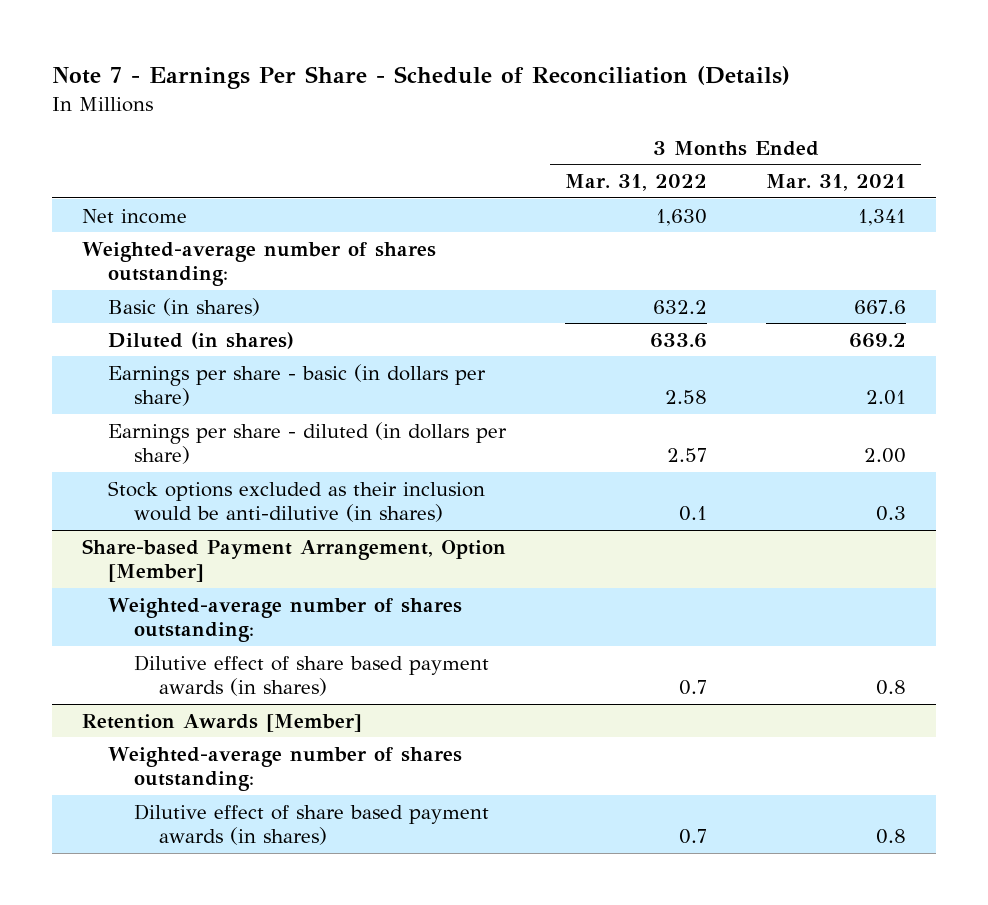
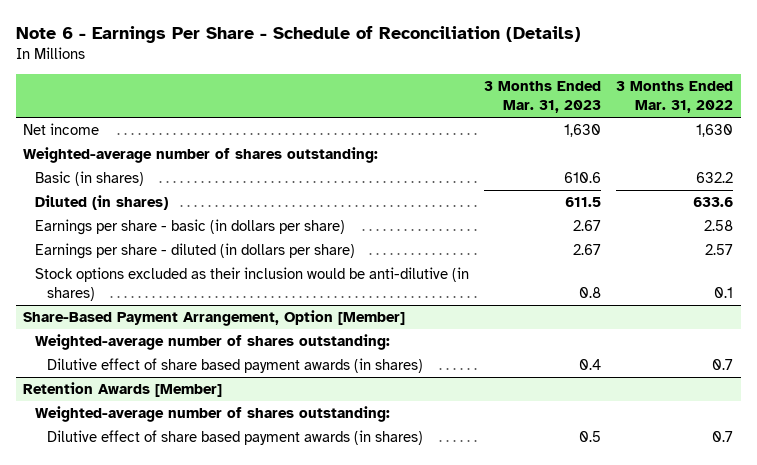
[51,66,790,90] Note 7 - Earnings Per Share - Schedule of Reconciliation (Details) -> [15,26,581,44] Note 6 - Earnings Per Share - Schedule of Reconciliation (Details)
[766,174,907,192] Mar. 31, 2021 -> none
none -> [484,81,602,114] 3 Months Ended Mar. 31, 2023
[81,538,506,583] Share-based Payment Arrangement, Option [Member] -> [23,310,406,327] Share-Based Payment Arrangement, Option [Member]

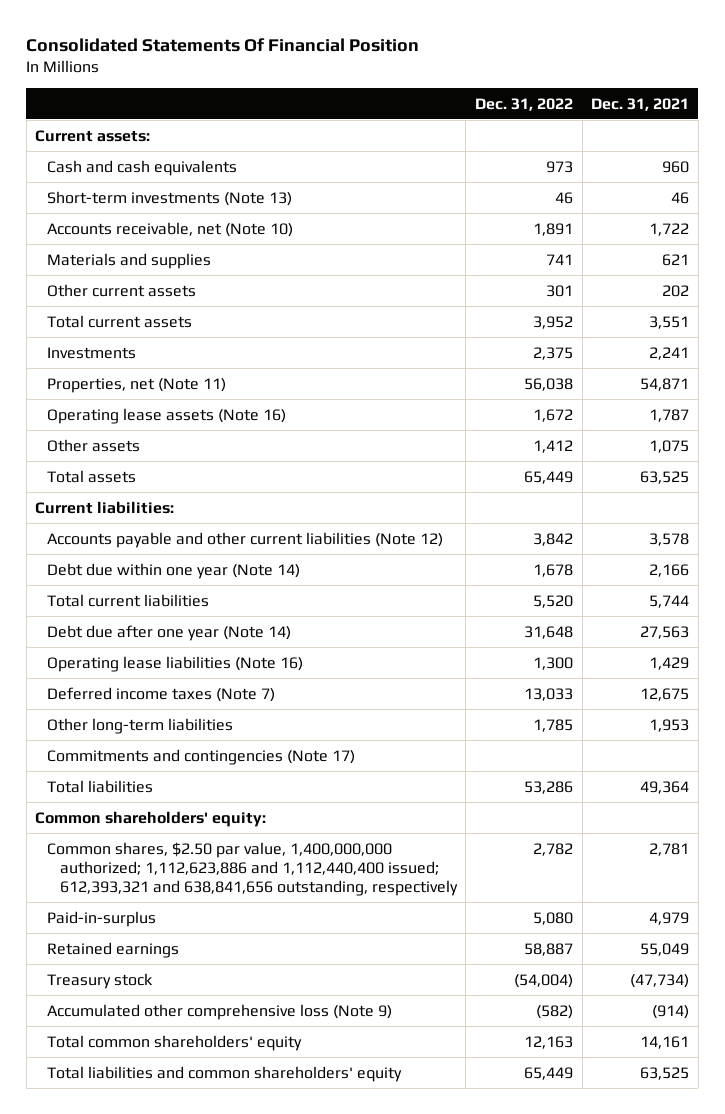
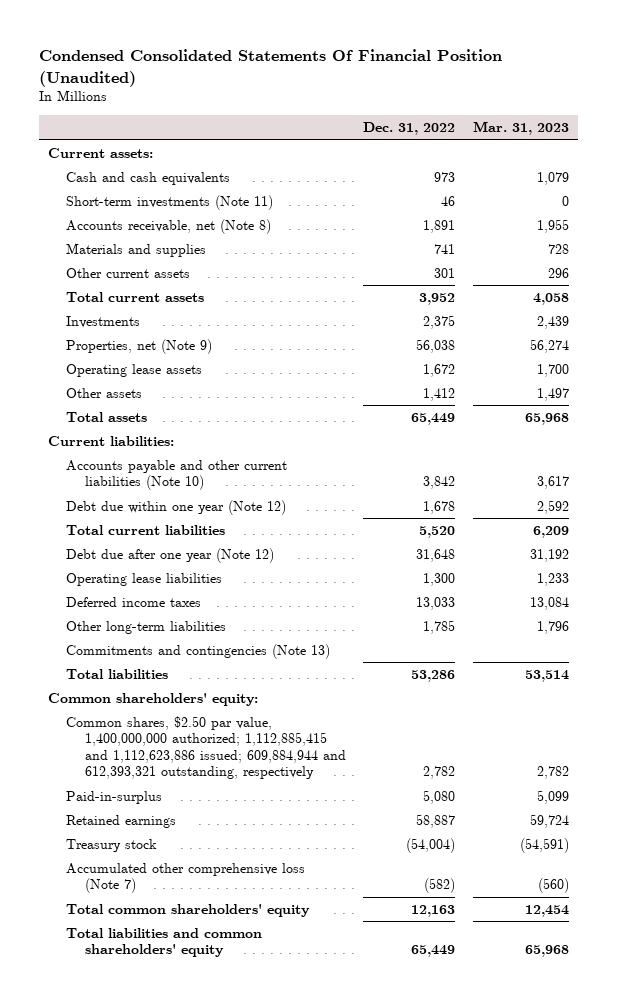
[26,37,420,52] Consolidated Statements Of Financial Position -> [39,48,503,87] Condensed Consolidated Statements Of Financial Position (Unaudited)
[591,97,690,111] Dec. 31, 2021 -> none
none -> [473,121,570,136] Mar. 31, 2023
[47,190,293,206] Short-term investments (Note 13) -> [66,195,274,211] Short-term investments (Note 11)
[47,221,294,237] Accounts receivable, net (Note 10) -> [66,219,272,235] Accounts receivable, net (Note 8)
[47,377,227,393] Properties, net (Note 11) -> [66,339,213,355] Properties, net (Note 9)
[47,407,287,424] Operating lease assets (Note 16) -> [66,364,203,378] Operating lease assets
[47,531,444,548] Accounts payable and other current liabilities (Note 12) -> [66,460,288,491] Accounts payable and other current liabilities (Note 10)
[47,562,301,579] Debt due within one year (Note 14) -> [66,500,287,516] Debt due within one year (Note 12)
[47,624,292,641] Debt due after one year (Note 14) -> [66,548,275,564] Debt due after one year (Note 12)
[47,655,304,672] Operating lease liabilities (Note 16) -> [66,573,223,587] Operating lease liabilities
[47,686,276,702] Deferred income taxes (Note 7) -> [66,597,202,608] Deferred income taxes
[47,748,356,765] Commitments and contingencies (Note 17) -> [66,644,331,660] Commitments and contingencies (Note 13)
[47,841,458,896] Common shares, $2.50 par value, 1,400,000,000 authorized; 1,112,623,886 and 1,112,440,400 issued; 612,393,321 and 638,841,656 outstanding, respectively -> [66,716,346,780] Common shares, $2.50 par value, 1,400,000,000 authorized; 1,112,885,415 and 1,112,623,886 issued; 609,884,944 and 612,393,321 outstanding, respectively
[47,1003,393,1020] Accumulated other comprehensive loss (Note 9) -> [66,863,306,894] Accumulated other comprehensive loss (Note 7)

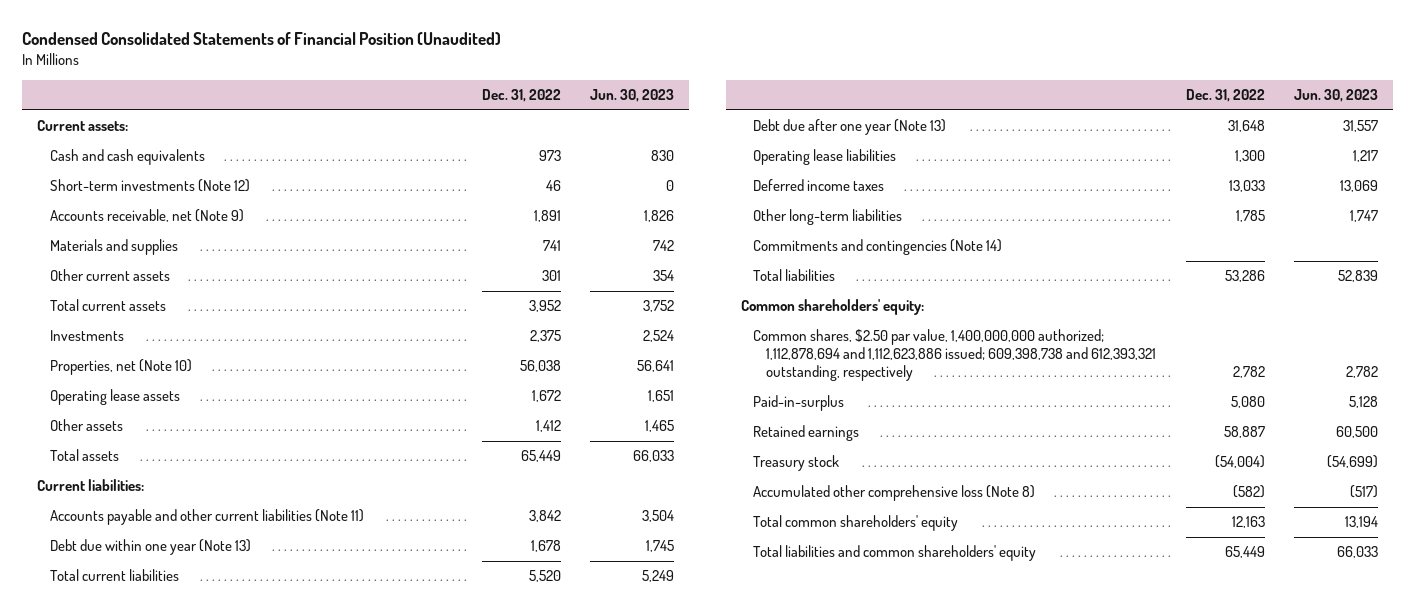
[39,48,503,87] Condensed Consolidated Statements Of Financial Position (Unaudited) -> [22,32,502,46] Condensed Consolidated Statements of Financial Position (Unaudited)
[473,121,570,136] Mar. 31, 2023 -> none
none -> [590,89,675,103] Jun. 30, 2023
[66,195,274,211] Short-term investments (Note 11) -> [49,179,250,193] Short-term investments (Note 12)
[66,219,272,235] Accounts receivable, net (Note 8) -> [49,209,244,223] Accounts receivable, net (Note 9)
[66,339,213,355] Properties, net (Note 9) -> [49,359,192,376] Properties, net (Note 10)
[66,460,288,491] Accounts payable and other current liabilities (Note 10) -> [49,509,364,526] Accounts payable and other current liabilities (Note 11)
[66,500,287,516] Debt due within one year (Note 12) -> [49,539,251,556] Debt due within one year (Note 13)
[66,548,275,564] Debt due after one year (Note 12) -> [753,119,947,136] Debt due after one year (Note 13)
[66,644,331,660] Commitments and contingencies (Note 13) -> [753,239,1003,256] Commitments and contingencies (Note 14)
[66,716,346,780] Common shares, $2.50 par value, 1,400,000,000 authorized; 1,112,885,415 and 1,112,623,886 issued; 609,884,944 and 612,393,321 outstanding, respectively -> [753,329,1157,382] Common shares, $2.50 par value, 1,400,000,000 authorized; 1,112,878,694 and 1,112,623,886 issued; 609,398,738 and 612,393,321 outstanding, respectively
[66,863,306,894] Accumulated other comprehensive loss (Note 7) -> [753,485,1036,502] Accumulated other comprehensive loss (Note 8)

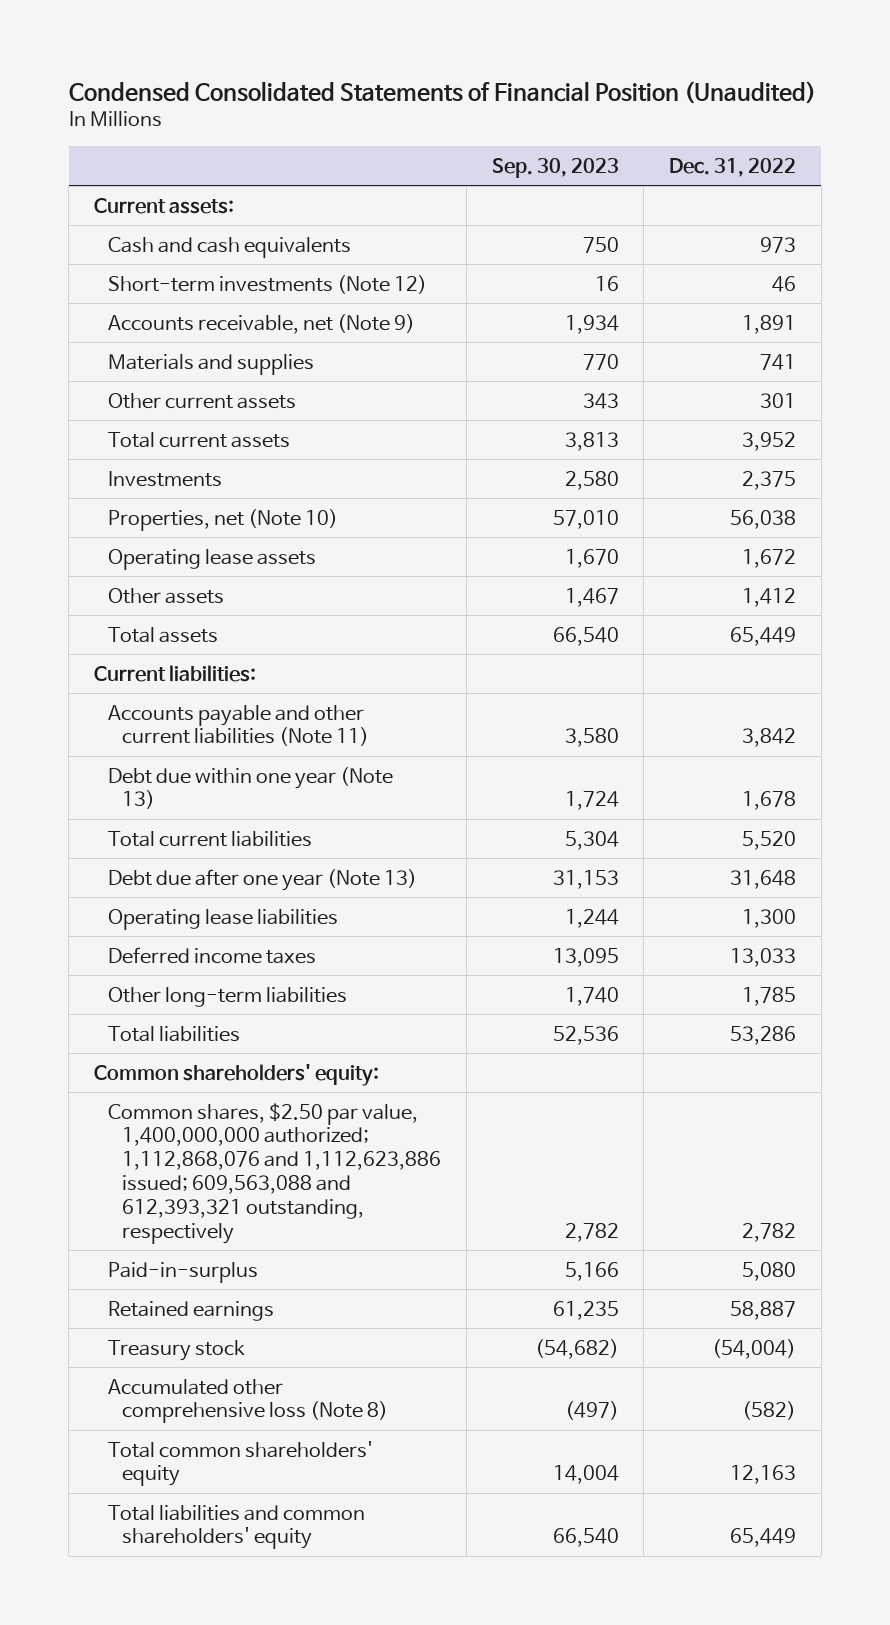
[590,89,675,103] Jun. 30, 2023 -> none
none -> [491,157,619,178] Sep. 30, 2023
[753,239,1003,256] Commitments and contingencies (Note 14) -> none
[753,329,1157,382] Common shares, $2.50 par value, 1,400,000,000 authorized; 1,112,878,694 and 1,112,623,886 issued; 609,398,738 and 612,393,321 outstanding, respectively -> [108,1102,442,1244] Common shares, $2.50 par value, 1,400,000,000 authorized; 1,112,868,076 and 1,112,623,886 issued; 609,563,088 and 612,393,321 outstanding, respectively

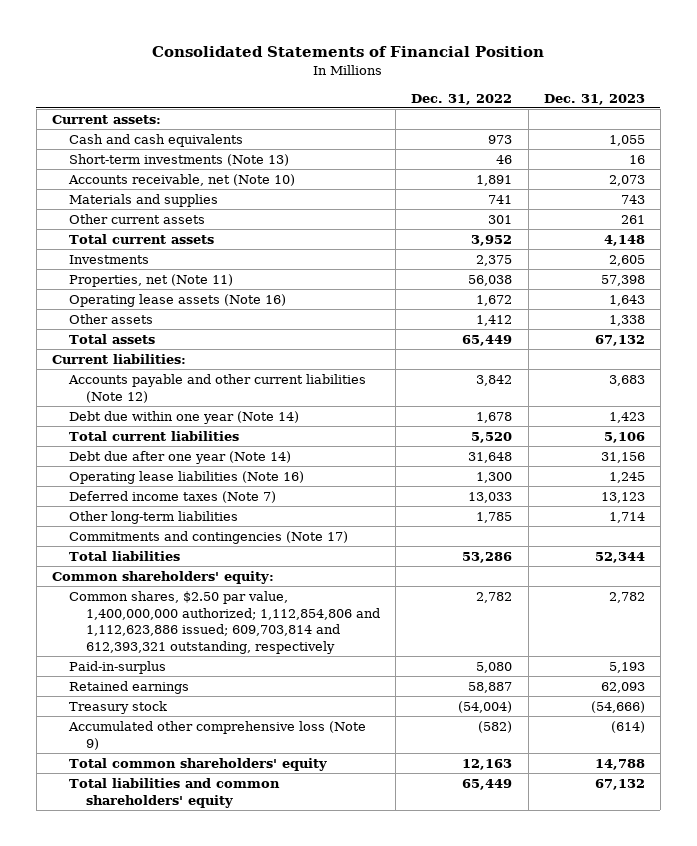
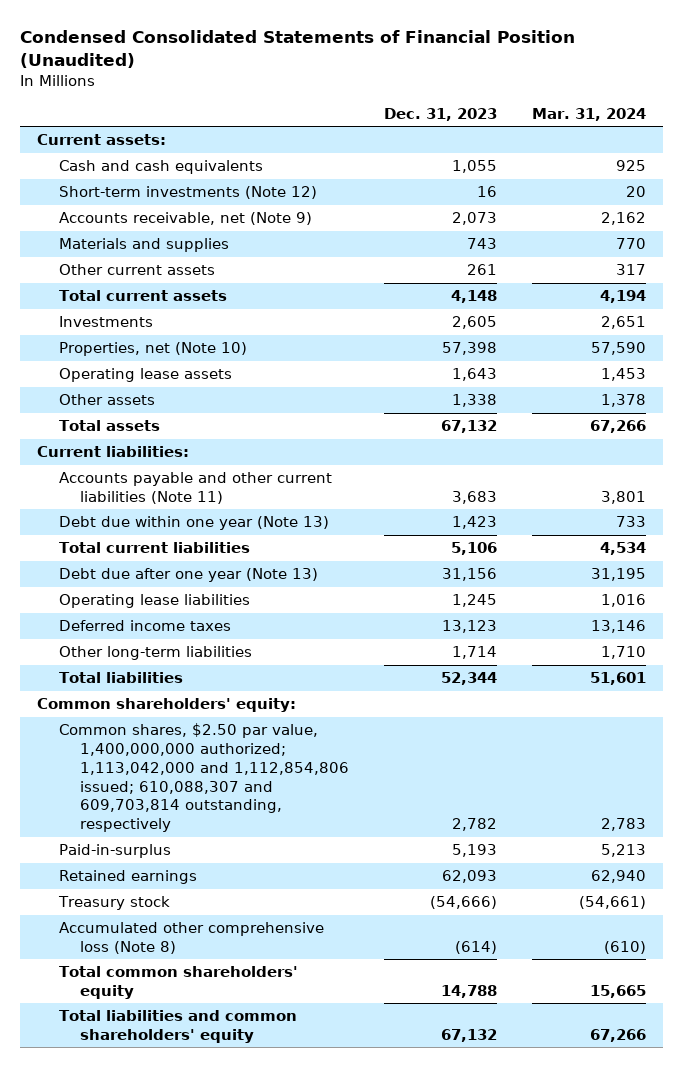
[152,45,545,57] Consolidated Statements of Financial Position -> [19,29,575,68] Condensed Consolidated Statements of Financial Position (Unaudited)
[411,93,513,105] Dec. 31, 2022 -> none
none -> [531,107,646,121] Mar. 31, 2024
[69,153,290,166] Short-term investments (Note 13) -> [58,186,317,200] Short-term investments (Note 12)
[68,173,296,186] Accounts receivable, net (Note 10) -> [58,212,312,226] Accounts receivable, net (Note 9)
[69,273,234,287] Properties, net (Note 11) -> [58,342,247,357] Properties, net (Note 10)
[69,293,287,307] Operating lease assets (Note 16) -> [58,368,232,383] Operating lease assets
[68,373,367,403] Accounts payable and other current liabilities (Note 12) -> [58,472,332,504] Accounts payable and other current liabilities (Note 11)
[69,410,300,424] Debt due within one year (Note 14) -> [58,516,329,531] Debt due within one year (Note 13)
[69,450,292,464] Debt due after one year (Note 14) -> [58,568,318,583] Debt due after one year (Note 13)
[69,470,305,484] Operating lease liabilities (Note 16) -> [58,594,250,609] Operating lease liabilities
[69,490,277,503] Deferred income taxes (Note 7) -> [58,620,231,632] Deferred income taxes
[69,530,349,544] Commitments and contingencies (Note 17) -> none
[69,590,381,655] Common shares, $2.50 par value, 1,400,000,000 authorized; 1,112,854,806 and 1,112,623,886 issued; 609,703,814 and 612,393,321 outstanding, respectively -> [58,723,349,833] Common shares, $2.50 par value, 1,400,000,000 authorized; 1,113,042,000 and 1,112,854,806 issued; 610,088,307 and 609,703,814 outstanding, respectively
[68,720,367,750] Accumulated other comprehensive loss (Note 9) -> [58,922,324,954] Accumulated other comprehensive loss (Note 8)

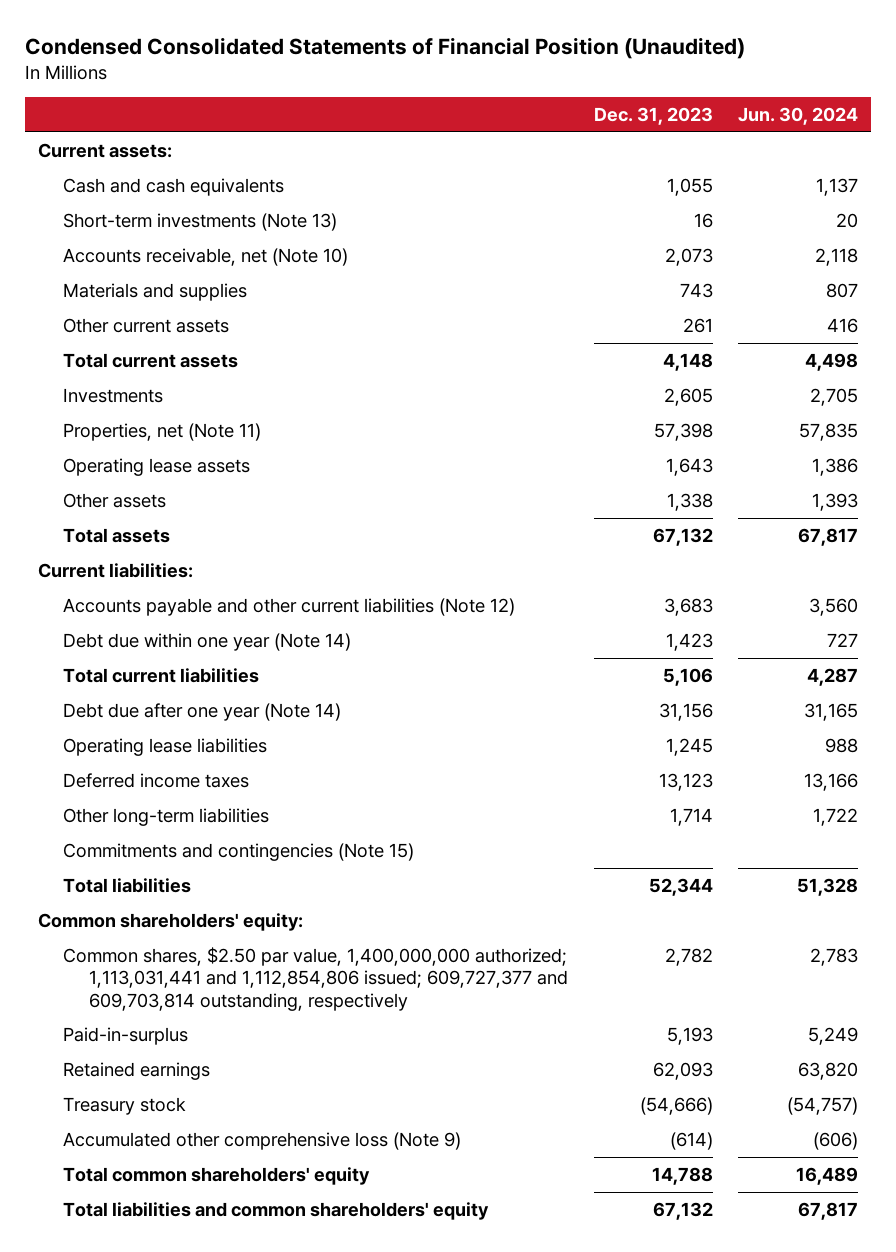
[531,107,646,121] Mar. 31, 2024 -> none
none -> [738,106,859,125] Jun. 30, 2024
[58,186,317,200] Short-term investments (Note 12) -> [63,212,338,231] Short-term investments (Note 13)
[58,212,312,226] Accounts receivable, net (Note 9) -> [63,247,349,266] Accounts receivable, net (Note 10)
[58,342,247,357] Properties, net (Note 10) -> [63,422,262,441] Properties, net (Note 11)
[58,472,332,504] Accounts payable and other current liabilities (Note 11) -> [63,597,516,616] Accounts payable and other current liabilities (Note 12)
[58,516,329,531] Debt due within one year (Note 13) -> [63,632,352,651] Debt due within one year (Note 14)
[58,568,318,583] Debt due after one year (Note 13) -> [63,702,342,721] Debt due after one year (Note 14)
none -> [63,842,415,861] Commitments and contingencies (Note 15)
[58,723,349,833] Common shares, $2.50 par value, 1,400,000,000 authorized; 1,113,042,000 and 1,112,854,806 issued; 610,088,307 and 609,703,814 outstanding, respectively -> [63,946,568,1011] Common shares, $2.50 par value, 1,400,000,000 authorized; 1,113,031,441 and 1,112,854,806 issued; 609,727,377 and 609,703,814 outstanding, respectively
[58,922,324,954] Accumulated other comprehensive loss (Note 8) -> [63,1131,462,1150] Accumulated other comprehensive loss (Note 9)

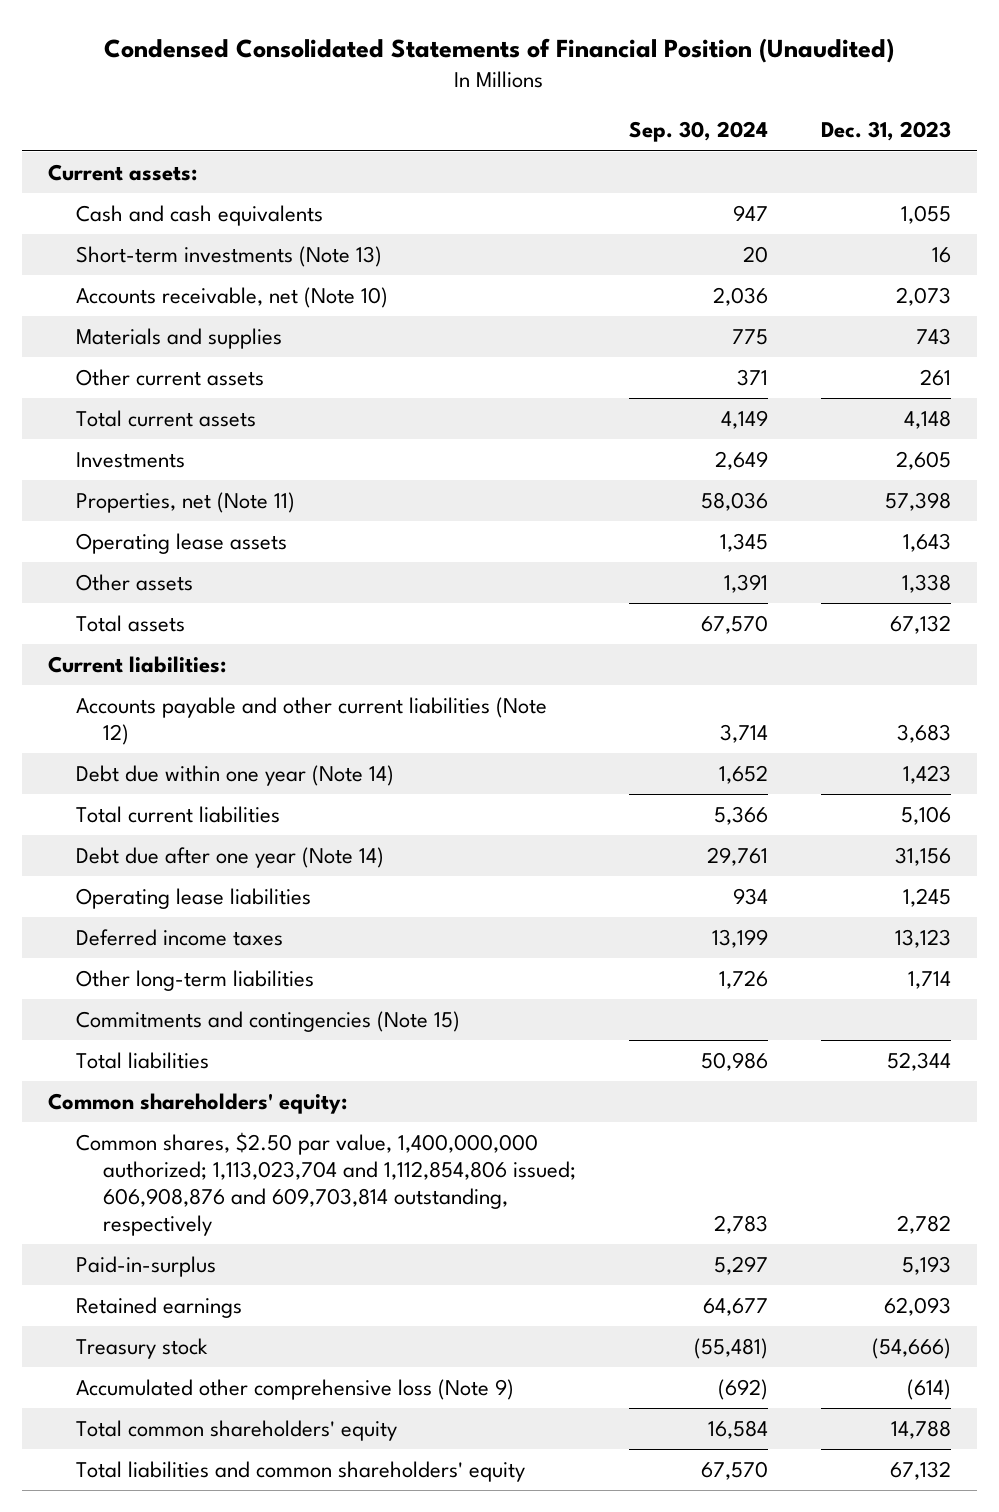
[738,106,859,125] Jun. 30, 2024 -> none
none -> [629,121,769,143] Sep. 30, 2024
[63,946,568,1011] Common shares, $2.50 par value, 1,400,000,000 authorized; 1,113,031,441 and 1,112,854,806 issued; 609,727,377 and 609,703,814 outstanding, respectively -> [75,1132,577,1236] Common shares, $2.50 par value, 1,400,000,000 authorized; 1,113,023,704 and 1,112,854,806 issued; 606,908,876 and 609,703,814 outstanding, respectively

